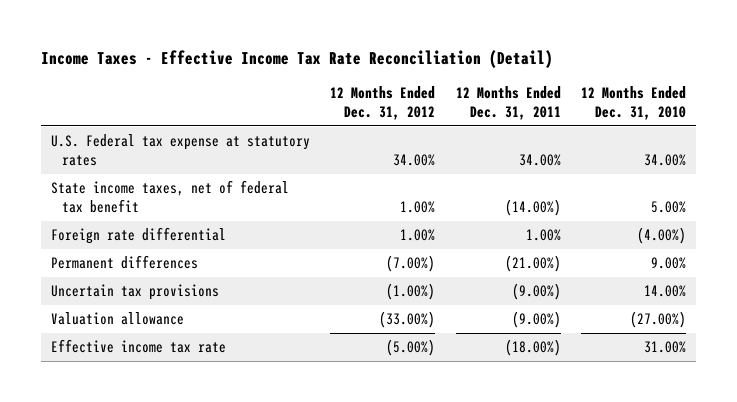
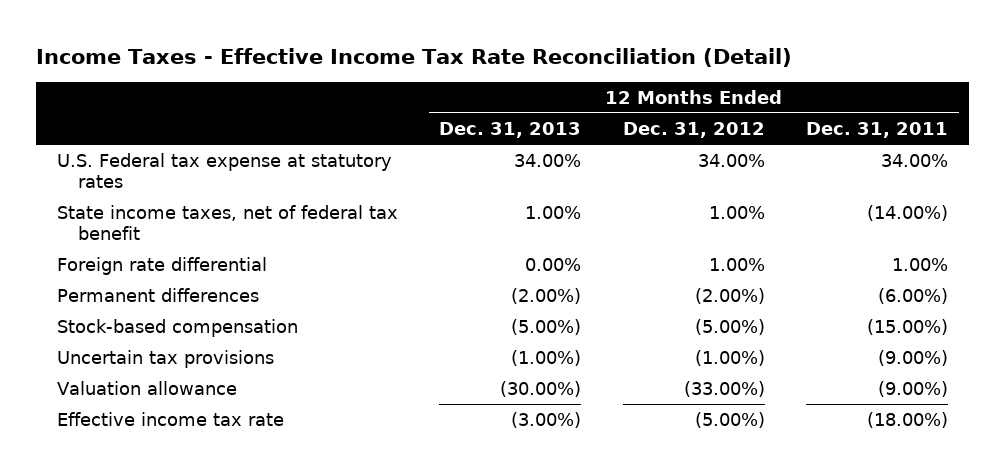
[581,86,687,121] 12 Months Ended Dec. 31, 2010 -> none
none -> [439,122,582,139] Dec. 31, 2013
[386,255,436,273] (7.00%) -> [694,288,765,305] (2.00%)
[504,255,561,273] (21.00%) -> [878,288,949,305] (6.00%)
none -> [56,319,298,338] Stock-based compensation

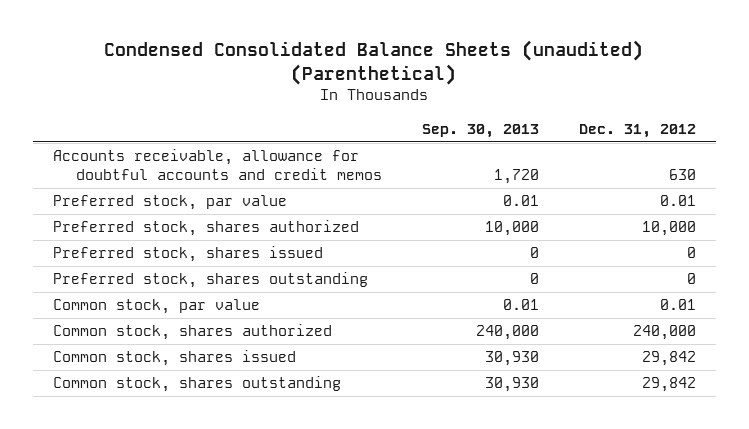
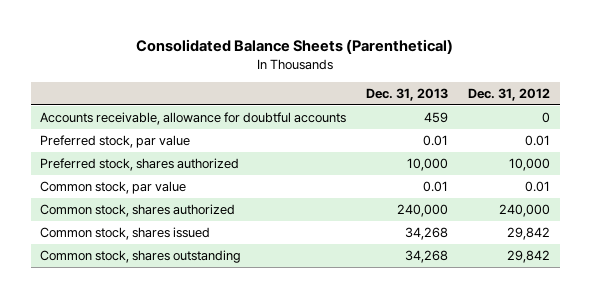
[104,40,644,85] Condensed Consolidated Balance Sheets (unaudited) (Parenthetical) -> [136,39,454,55] Consolidated Balance Sheets (Parenthetical)
[421,123,539,138] Sep. 30, 2013 -> none
none -> [366,88,449,102] Dec. 31, 2013
[52,149,382,181] Accounts receivable, allowance for doubtful accounts and credit memos -> [40,111,347,125] Accounts receivable, allowance for doubtful accounts
[668,169,696,181] 630 -> [542,111,551,123] 0
[52,246,323,263] Preferred stock, shares issued -> none
[52,272,368,289] Preferred stock, shares outstanding -> none

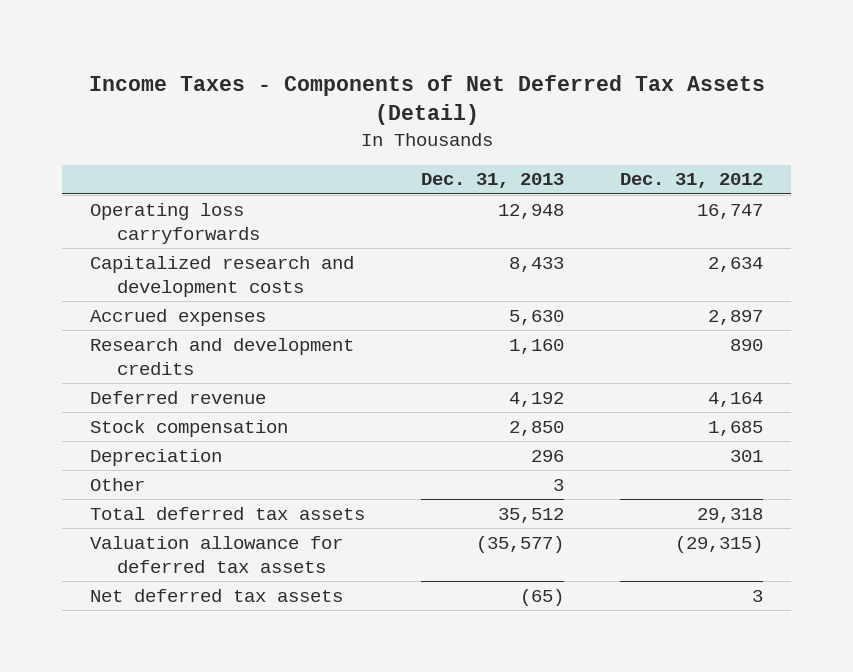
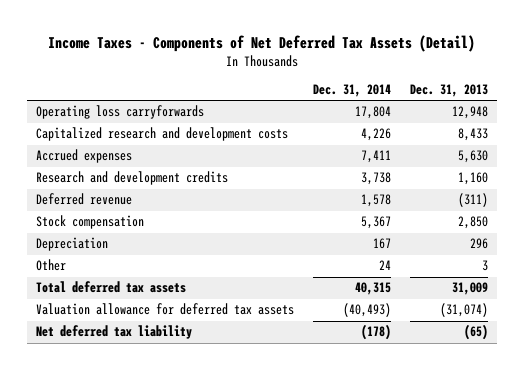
[620,173,764,189] Dec. 31, 2012 -> none
none -> [312,84,391,98] Dec. 31, 2014
[509,391,565,407] 4,192 -> [457,193,488,208] (311)
[498,507,565,523] 35,512 -> [451,282,488,296] 31,009
[476,535,565,553] (35,577) -> [439,303,488,318] (31,074)
[89,588,343,602] Net deferred tax assets -> [36,325,193,340] Net deferred tax liability

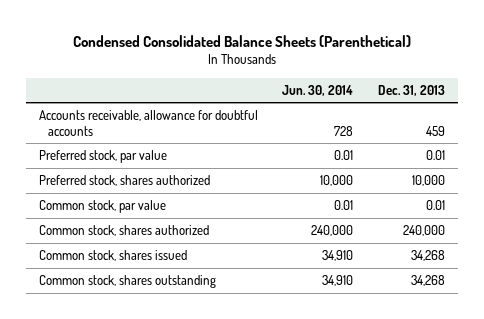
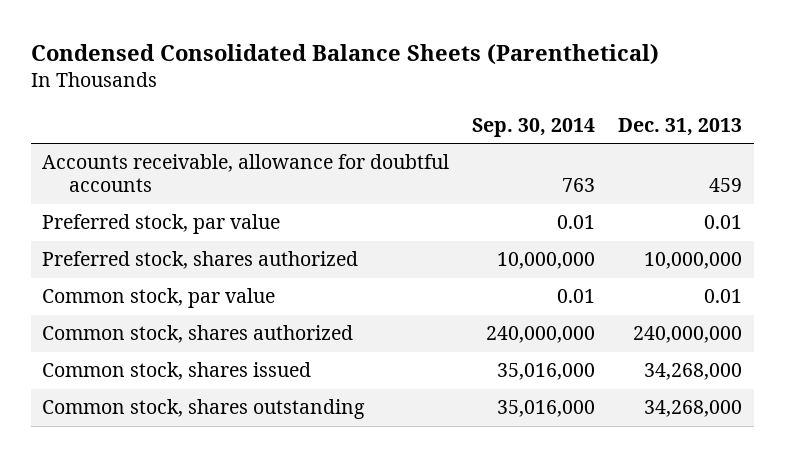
[282,84,354,96] Jun. 30, 2014 -> none
none -> [472,117,596,137] Sep. 30, 2014
[412,175,446,187] 10,000 -> [644,252,743,270] 10,000,000
[403,225,446,237] 240,000 -> [633,326,743,344] 240,000,000
[411,250,446,262] 34,268 -> [644,363,743,381] 34,268,000
[411,275,446,287] 34,268 -> [644,400,743,418] 34,268,000

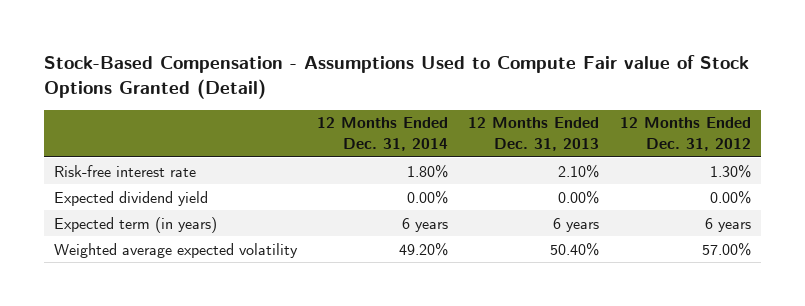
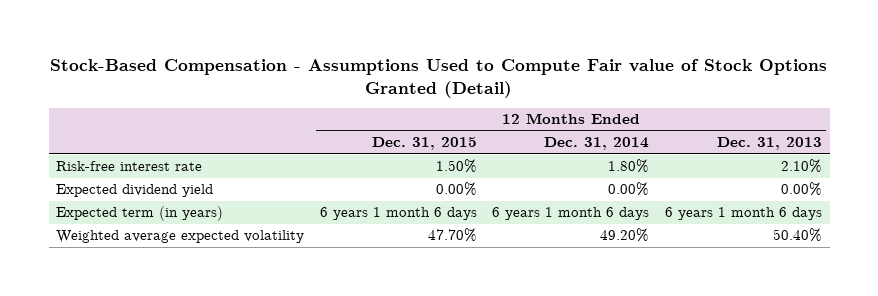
[619,117,751,152] 12 Months Ended Dec. 31, 2012 -> none
none -> [371,137,477,151] Dec. 31, 2015
[402,217,449,232] 6 years -> [492,207,650,221] 6 years 1 month 6 days
[553,217,600,232] 6 years -> [664,207,822,221] 6 years 1 month 6 days

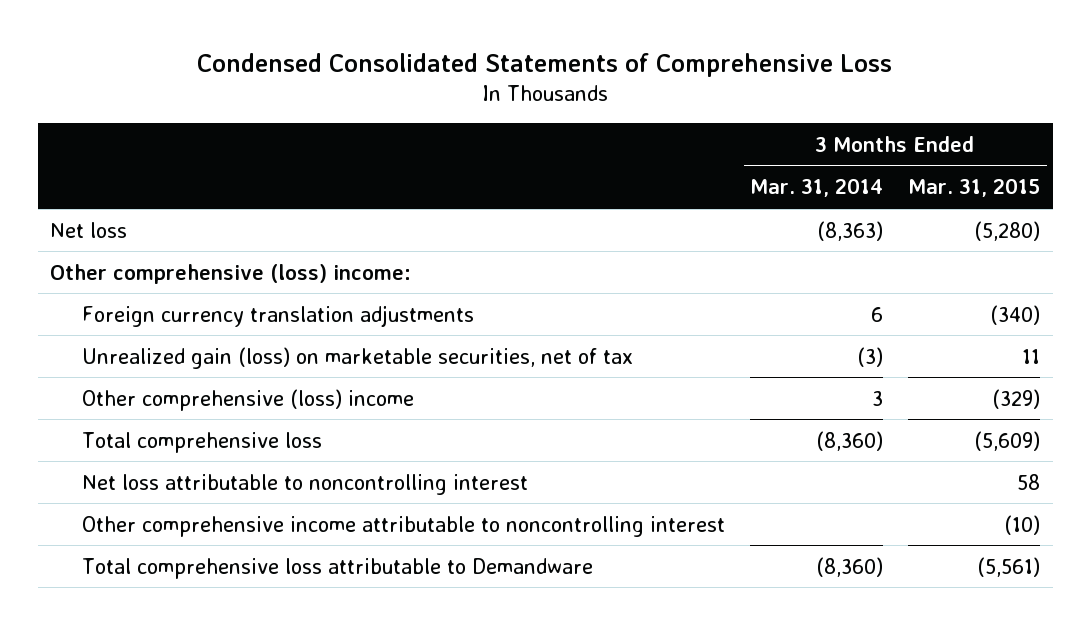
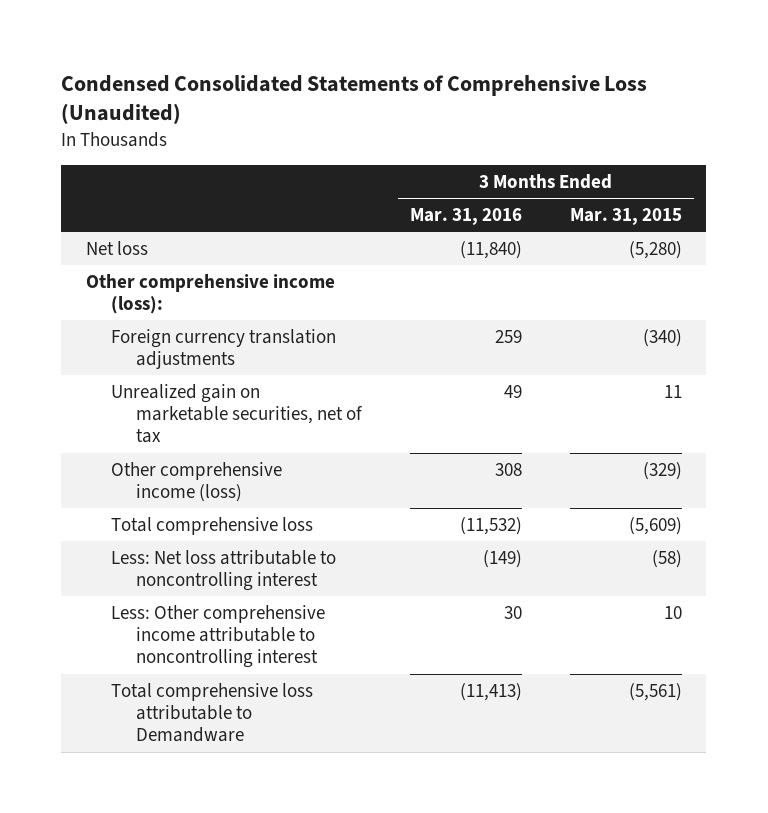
[197,52,893,77] Condensed Consolidated Statements of Comprehensive Loss -> [61,74,648,125] Condensed Consolidated Statements of Comprehensive Loss (Unaudited)
[749,178,883,198] Mar. 31, 2014 -> none
none -> [410,208,523,226] Mar. 31, 2016
[50,263,412,284] Other comprehensive (loss) income: -> [85,273,335,315] Other comprehensive income (loss):
[81,346,633,369] Unrealized gain (loss) on marketable securities, net of tax -> [110,383,363,444] Unrealized gain on marketable securities, net of tax
[81,388,414,411] Other comprehensive (loss) income -> [110,461,282,503] Other comprehensive income (loss)
[81,473,528,495] Net loss attributable to noncontrolling interest -> [110,549,336,592] Less: Net loss attributable to noncontrolling interest
[1017,473,1041,490] 58 -> [652,549,683,568] (58)
[81,515,725,537] Other comprehensive income attributable to noncontrolling interest -> [110,604,325,669] Less: Other comprehensive income attributable to noncontrolling interest
[1004,514,1041,535] (10) -> [664,605,683,619] 10

